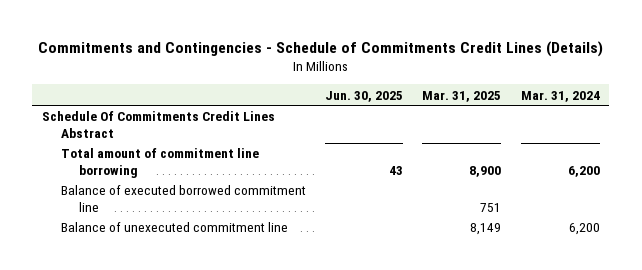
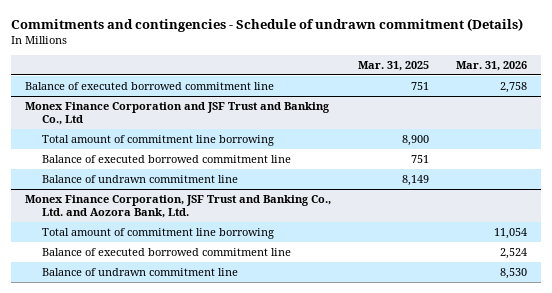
[37,41,603,58] Commitments and Contingencies - Schedule of Commitments Credit Lines (Details) -> [11,17,524,32] Commitments and contingencies - Schedule of undrawn commitment (Details)
[325,90,404,102] Jun. 30, 2025 -> none
[520,90,600,102] Mar. 31, 2024 -> none
none -> [456,60,528,71] Mar. 31, 2026
[42,111,276,138] Schedule Of Commitments Credit Lines Abstract -> none
[60,148,259,178] Total amount of commitment line borrowing -> none
[60,222,288,233] Balance of unexecuted commitment line -> none
none -> [24,101,330,126] Monex Finance Corporation and JSF Trust and Banking Co., Ltd
none -> [42,134,275,146] Total amount of commitment line borrowing
none -> [42,154,292,163] Balance of executed borrowed commitment line
none -> [42,174,239,183] Balance of undrawn commitment line
none -> [24,194,331,219] Monex Finance Corporation, JSF Trust and Banking Co., Ltd. and Aozora Bank, Ltd.
none -> [42,227,275,239] Total amount of commitment line borrowing
none -> [42,247,292,256] Balance of executed borrowed commitment line
none -> [42,267,239,276] Balance of undrawn commitment line

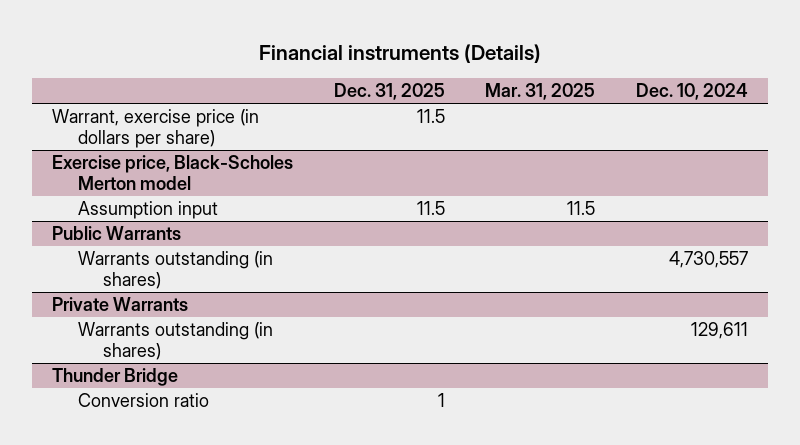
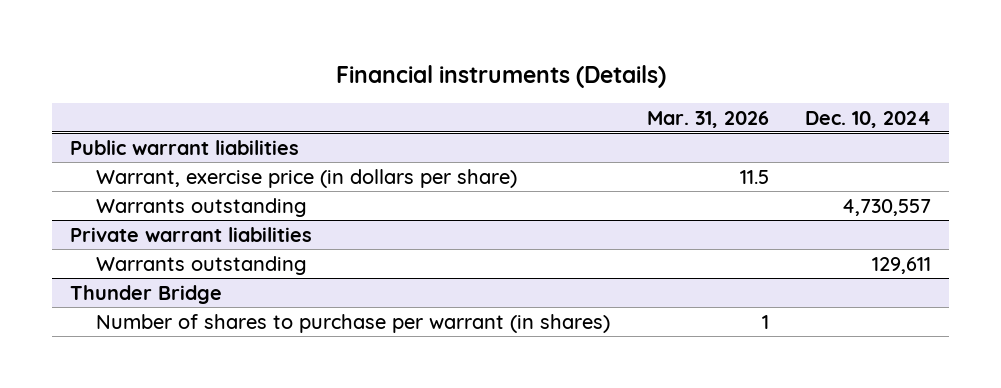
[333,82,445,100] Dec. 31, 2025 -> none
[485,82,596,100] Mar. 31, 2025 -> none
none -> [646,110,769,128] Mar. 31, 2026
[52,109,260,149] Warrant, exercise price (in dollars per share) -> none
[52,155,294,191] Exercise price, Black-Scholes Merton model -> none
[77,201,218,220] Assumption input -> none
[52,226,182,241] Public Warrants -> [70,139,300,155] Public warrant liabilities
none -> [96,168,518,188] Warrant, exercise price (in dollars per share)
[77,251,273,290] Warrants outstanding (in shares) -> [96,197,308,217] Warrants outstanding
[52,297,189,312] Private Warrants -> [70,226,313,242] Private warrant liabilities
[77,322,273,361] Warrants outstanding (in shares) -> [96,255,308,275] Warrants outstanding
[77,393,209,408] Conversion ratio -> none
none -> [96,313,611,333] Number of shares to purchase per warrant (in shares)

